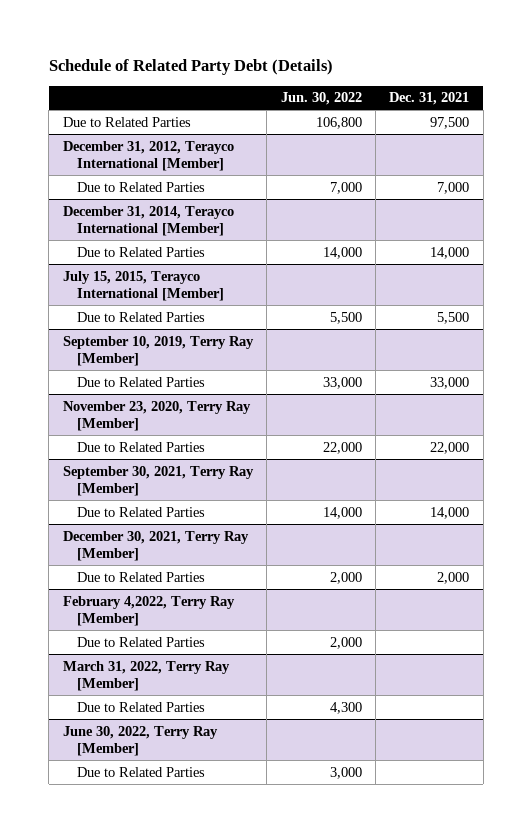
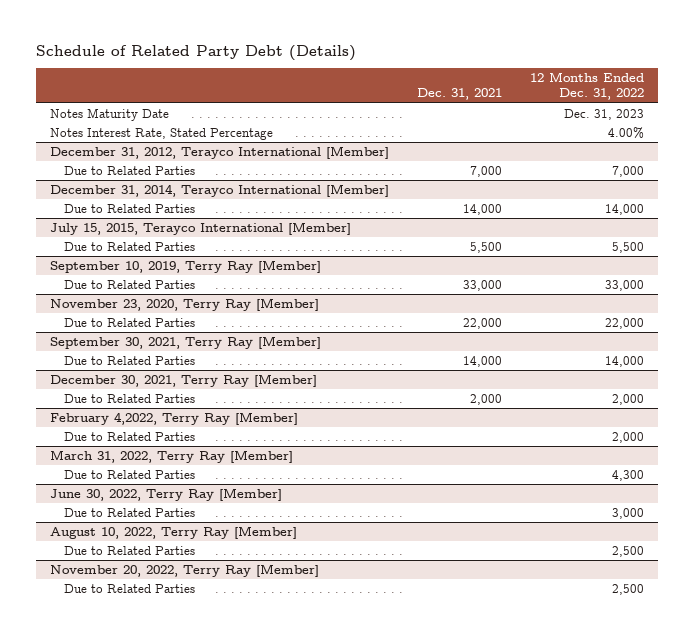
[280,92,362,106] Jun. 30, 2022 -> none
none -> [530,72,645,101] 12 Months Ended Dec. 31, 2022
[62,116,191,127] Due to Related Parties -> none
none -> [49,108,169,122] Notes Maturity Date
none -> [49,128,273,141] Notes Interest Rate, Stated Percentage
none -> [49,526,297,540] August 10, 2022, Terry Ray [Member]
none -> [64,546,196,556] Due to Related Parties
none -> [49,564,319,578] November 20, 2022, Terry Ray [Member]
none -> [64,584,196,594] Due to Related Parties

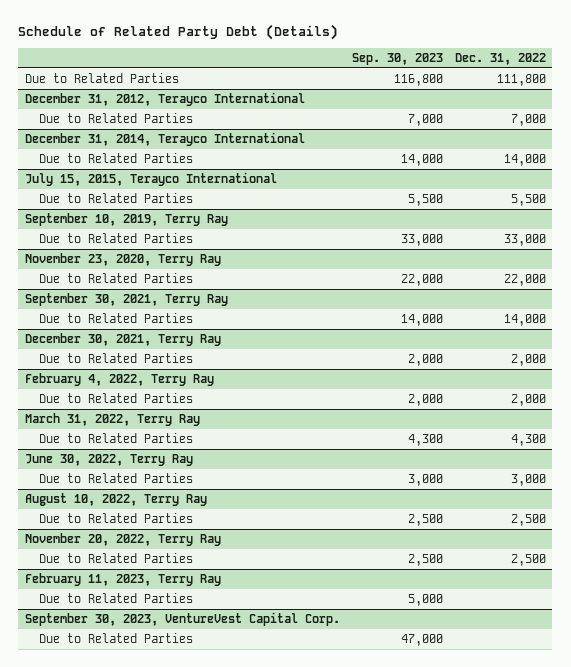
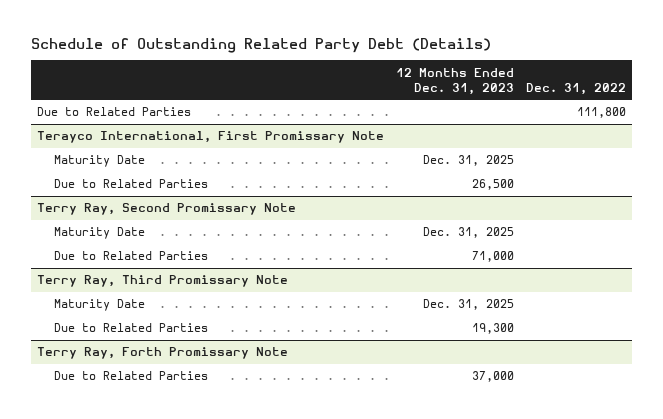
[18,24,339,41] Schedule of Related Party Debt (Details) -> [30,37,491,53] Schedule of Outstanding Related Party Debt (Details)
[351,52,443,65] Sep. 30, 2023 -> none
none -> [395,67,514,95] 12 Months Ended Dec. 31, 2023
[24,91,305,106] December 31, 2012, Terayco International -> none
[39,112,194,123] Due to Related Parties -> none
[24,131,305,146] December 31, 2014, Terayco International -> none
[39,152,194,163] Due to Related Parties -> none
[24,171,277,186] July 15, 2015, Terayco International -> none
[39,192,194,203] Due to Related Parties -> none
[24,212,228,226] September 10, 2019, Terry Ray -> none
[39,232,194,243] Due to Related Parties -> none
[24,252,221,266] November 23, 2020, Terry Ray -> none
[39,272,194,283] Due to Related Parties -> none
[24,292,228,306] September 30, 2021, Terry Ray -> none
[39,312,194,323] Due to Related Parties -> none
[24,332,221,346] December 30, 2021, Terry Ray -> none
[39,352,194,363] Due to Related Parties -> none
[24,372,214,386] February 4, 2022, Terry Ray -> none
[39,392,194,403] Due to Related Parties -> none
[24,412,200,426] March 31, 2022, Terry Ray -> none
[39,432,194,443] Due to Related Parties -> none
[24,453,193,466] June 30, 2022, Terry Ray -> none
[39,472,194,483] Due to Related Parties -> none
[24,492,207,506] August 10, 2022, Terry Ray -> none
[39,512,194,523] Due to Related Parties -> none
[24,532,221,546] November 20, 2022, Terry Ray -> none
[39,552,194,563] Due to Related Parties -> none
[24,572,221,586] February 11, 2023, Terry Ray -> none
[39,592,194,603] Due to Related Parties -> none
[24,611,340,626] September 30, 2023, VentureVest Capital Corp. -> none
[39,632,194,643] Due to Related Parties -> none
none -> [36,131,384,144] Terayco International, First Promissary Note
none -> [54,155,146,168] Maturity Date
none -> [54,179,209,189] Due to Related Parties
none -> [36,203,296,216] Terry Ray, Second Promissary Note
none -> [54,227,146,240] Maturity Date
none -> [54,251,209,261] Due to Related Parties
none -> [36,275,288,288] Terry Ray, Third Promissary Note
none -> [54,299,146,312] Maturity Date
none -> [54,323,209,333] Due to Related Parties
none -> [36,347,288,360] Terry Ray, Forth Promissary Note
none -> [54,371,209,381] Due to Related Parties

